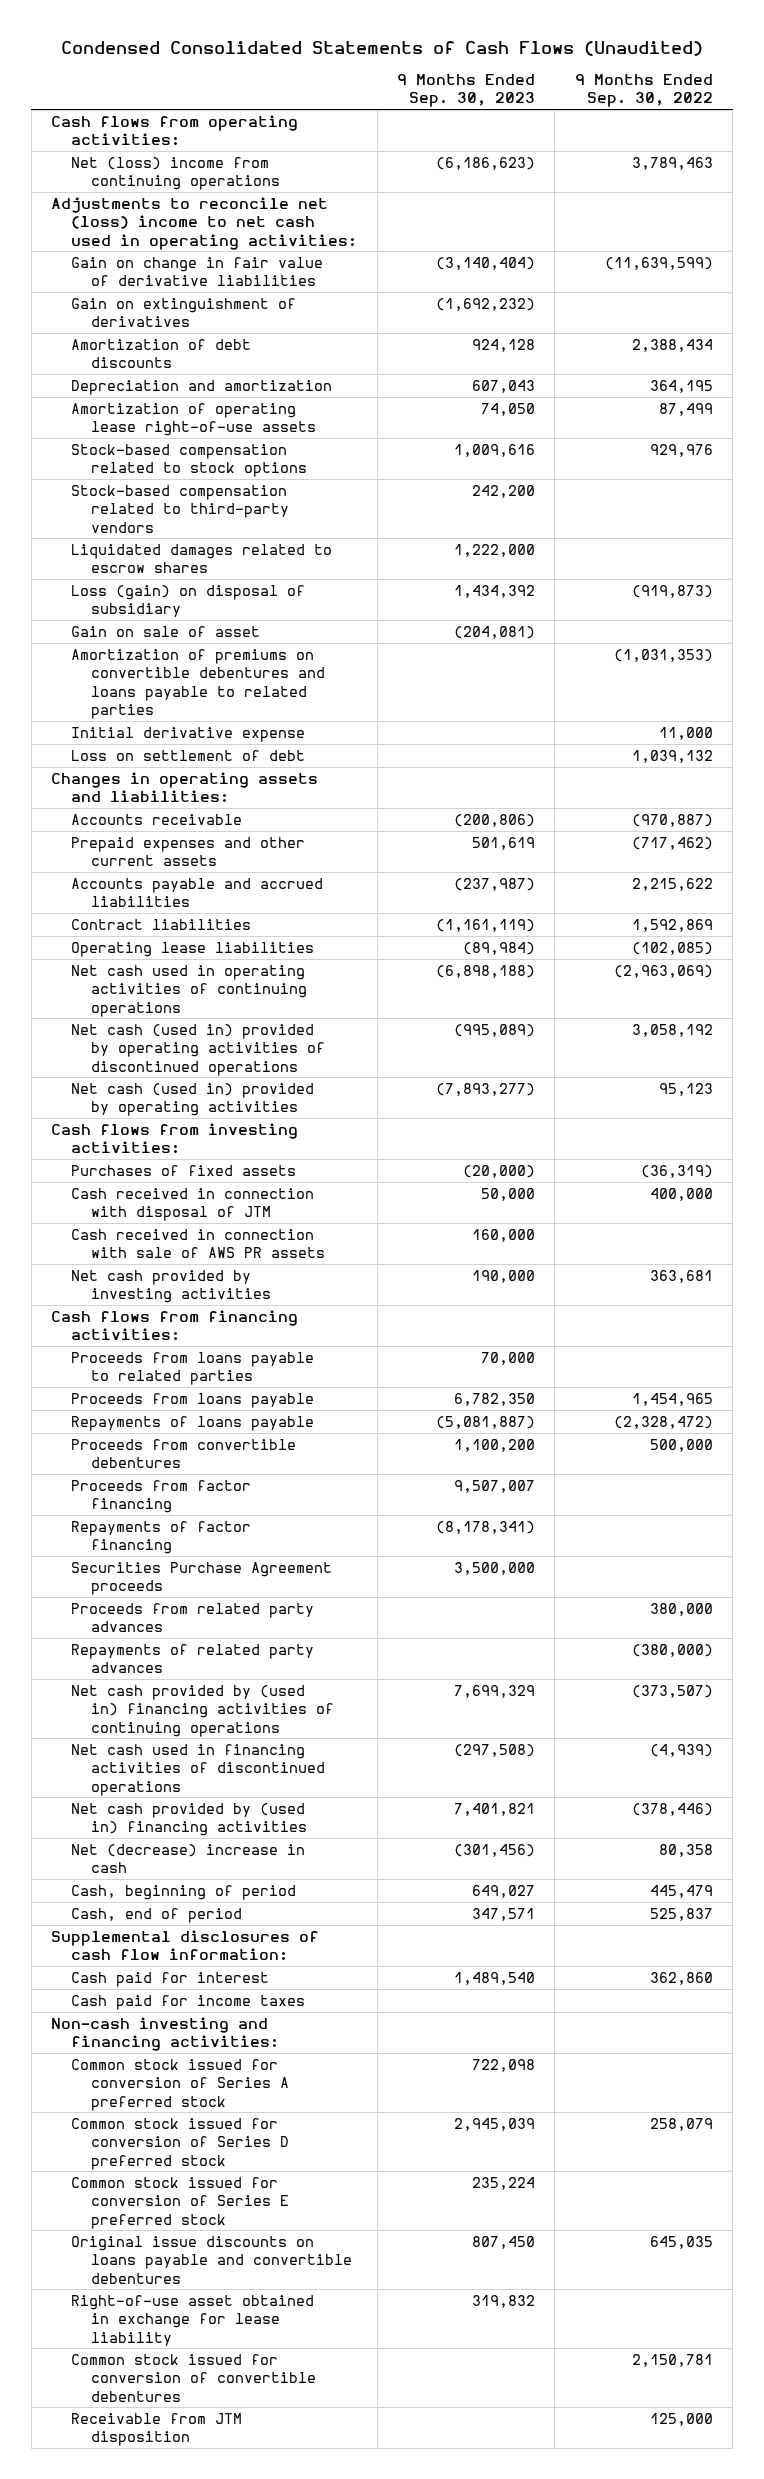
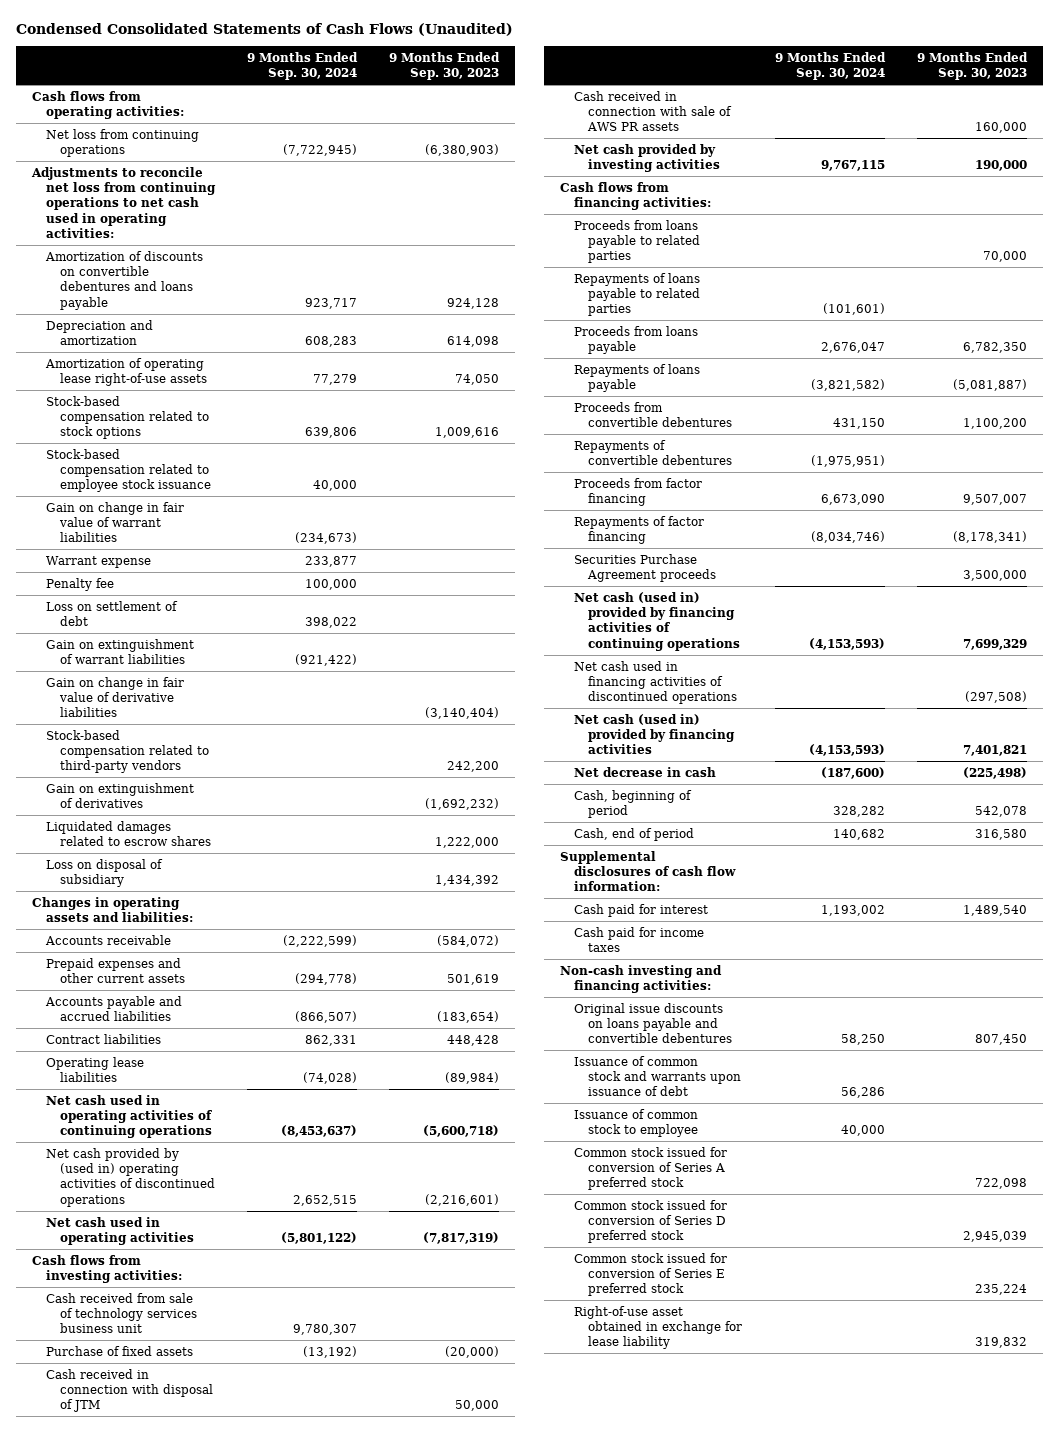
[574,73,713,108] 9 Months Ended Sep. 30, 2022 -> none
none -> [246,51,358,81] 9 Months Ended Sep. 30, 2024
[71,156,280,191] Net (loss) income from continuing operations -> [45,128,199,157] Net loss from continuing operations
[436,156,536,170] (6,186,623) -> [424,143,499,156] (6,380,903)
[51,196,358,250] Adjustments to reconcile net (loss) income to net cash used in operating activities: -> [30,166,216,238] Adjustments to reconcile net loss from continuing operations to net cash used in operating activities:
[71,338,252,369] Amortization of debt discounts -> [44,250,203,310] Amortization of discounts on convertible debentures and loans payable
[472,379,536,393] 607,043 -> [446,335,499,347] 614,098
none -> [45,448,211,493] Stock-based compensation related to employee stock issuance
none -> [45,501,184,543] Gain on change in fair value of warrant liabilities
none -> [45,555,151,568] Warrant expense
none -> [45,577,114,591] Penalty fee
[71,749,306,761] Loss on settlement of debt -> [45,600,178,626] Loss on settlement of debt
none -> [45,638,194,664] Gain on extinguishment of warrant liabilities
[71,256,324,287] Gain on change in fair value of derivative liabilities -> [45,676,184,718] Gain on change in fair value of derivative liabilities
[71,297,297,328] Gain on extinguishment of derivatives -> [45,782,194,808] Gain on extinguishment of derivatives
[71,625,261,637] Gain on sale of asset -> none
[71,648,325,720] Amortization of premiums on convertible debentures and loans payable to related parties -> none
[71,726,306,742] Initial derivative expense -> none
[71,584,306,618] Loss (gain) on disposal of subsidiary -> [45,858,163,887] Loss on disposal of subsidiary
[454,813,536,827] (200,806) -> [436,934,499,947] (584,072)
[454,877,536,891] (237,987) -> [436,1010,499,1023] (183,654)
[436,918,536,932] (1,161,119) -> [446,1034,499,1046] 448,428
[436,964,536,978] (6,898,188) -> [422,1125,499,1138] (5,600,718)
[71,1023,325,1076] Net cash (used in) provided by operating activities of discontinued operations -> [45,1147,215,1207] Net cash provided by (used in) operating activities of discontinued operations
[454,1023,536,1037] (995,089) -> [424,1193,499,1206] (2,216,601)
[71,1082,315,1117] Net cash (used in) provided by operating activities -> [45,1216,194,1245] Net cash used in operating activities
[436,1082,536,1096] (7,893,277) -> [422,1231,499,1244] (7,817,319)
none -> [45,1292,197,1334] Cash received from sale of technology services business unit
[71,1164,297,1176] Purchases of fixed assets -> [45,1345,193,1356] Purchase of fixed assets
none -> [574,272,701,317] Repayments of loans payable to related parties
none -> [574,439,733,465] Repayments of convertible debentures
[71,1602,315,1633] Proceeds from related party advances -> none
[71,1643,315,1674] Repayments of related party advances -> none
[71,1684,334,1737] Net cash provided by (used in) financing activities of continuing operations -> [574,591,741,651] Net cash (used in) provided by financing activities of continuing operations
[71,1802,307,1837] Net cash provided by (used in) financing activities -> [574,713,736,755] Net cash (used in) provided by financing activities
[71,1843,306,1874] Net (decrease) increase in cash -> [574,766,717,777] Net decrease in cash
[454,1843,536,1857] (301,456) -> [962,766,1027,779] (225,498)
[472,1884,536,1898] 649,027 -> [974,805,1027,817] 542,078
[472,1907,536,1921] 347,571 -> [974,828,1027,840] 316,580
[71,2235,352,2284] Original issue discounts on loans payable and convertible debentures -> [574,1002,733,1044] Original issue discounts on loans payable and convertible debentures
none -> [574,1055,742,1097] Issuance of common stock and warrants upon issuance of debt
none -> [574,1108,699,1137] Issuance of common stock to employee
[71,2353,316,2402] Common stock issued for conversion of convertible debentures -> none
[71,2412,243,2447] Receivable from JTM disposition -> none

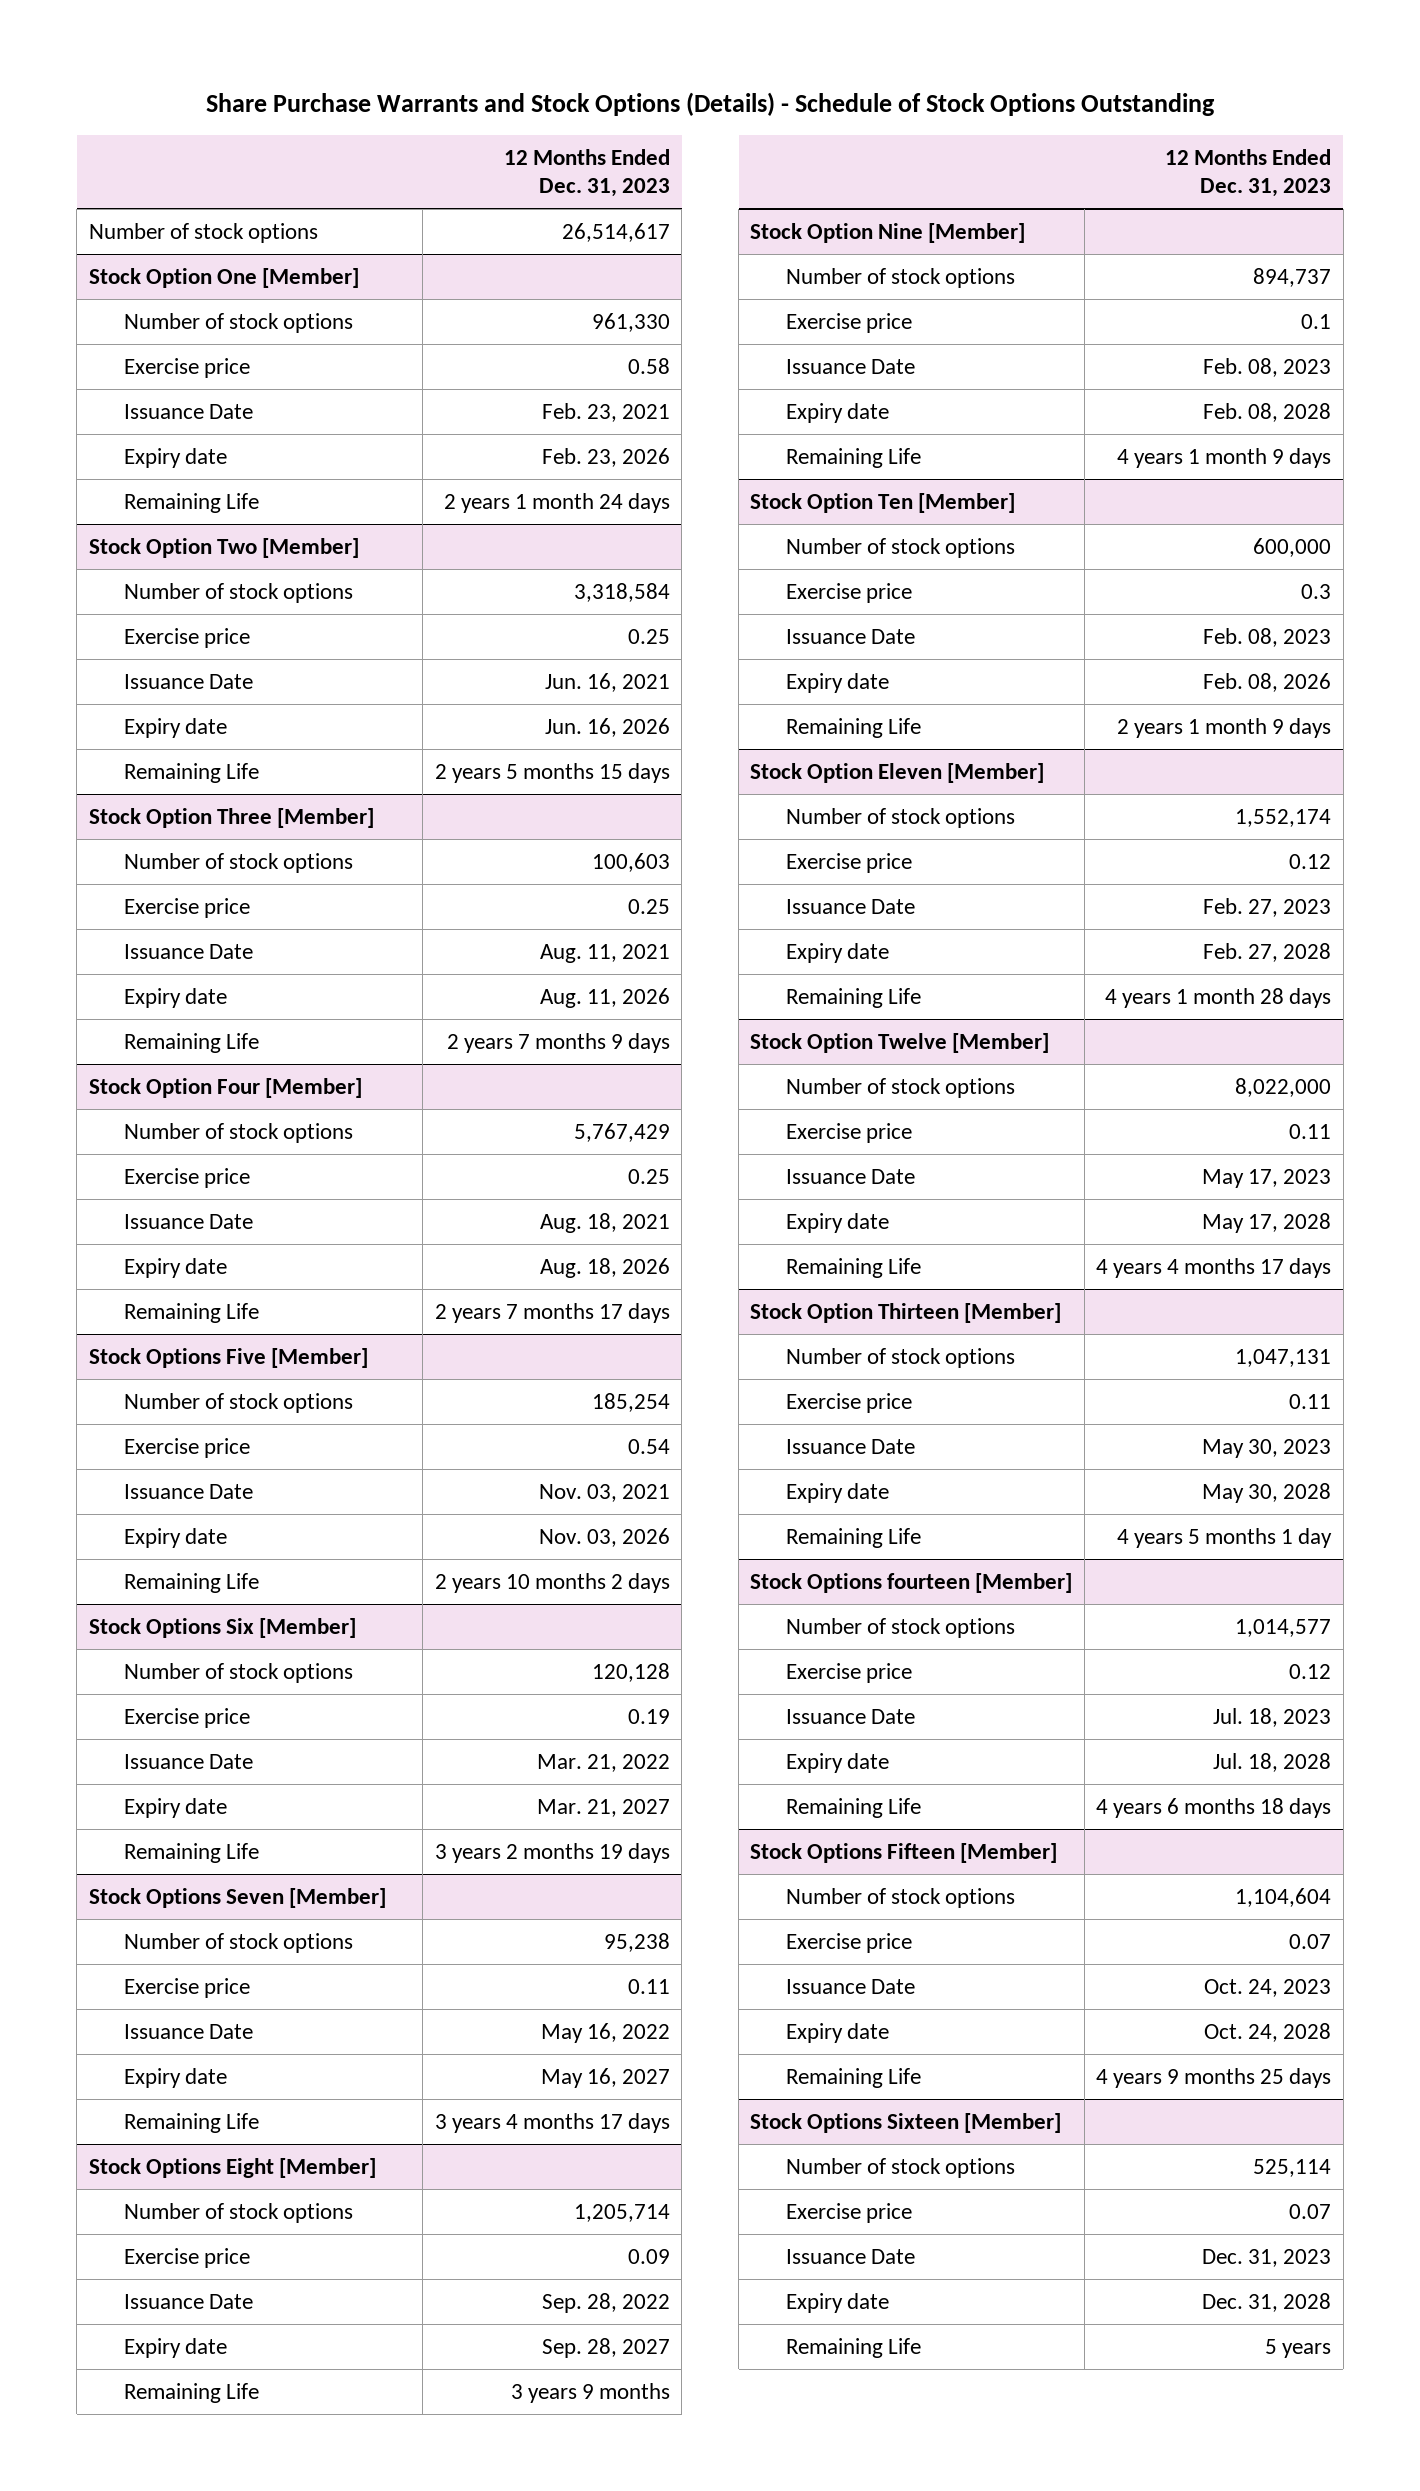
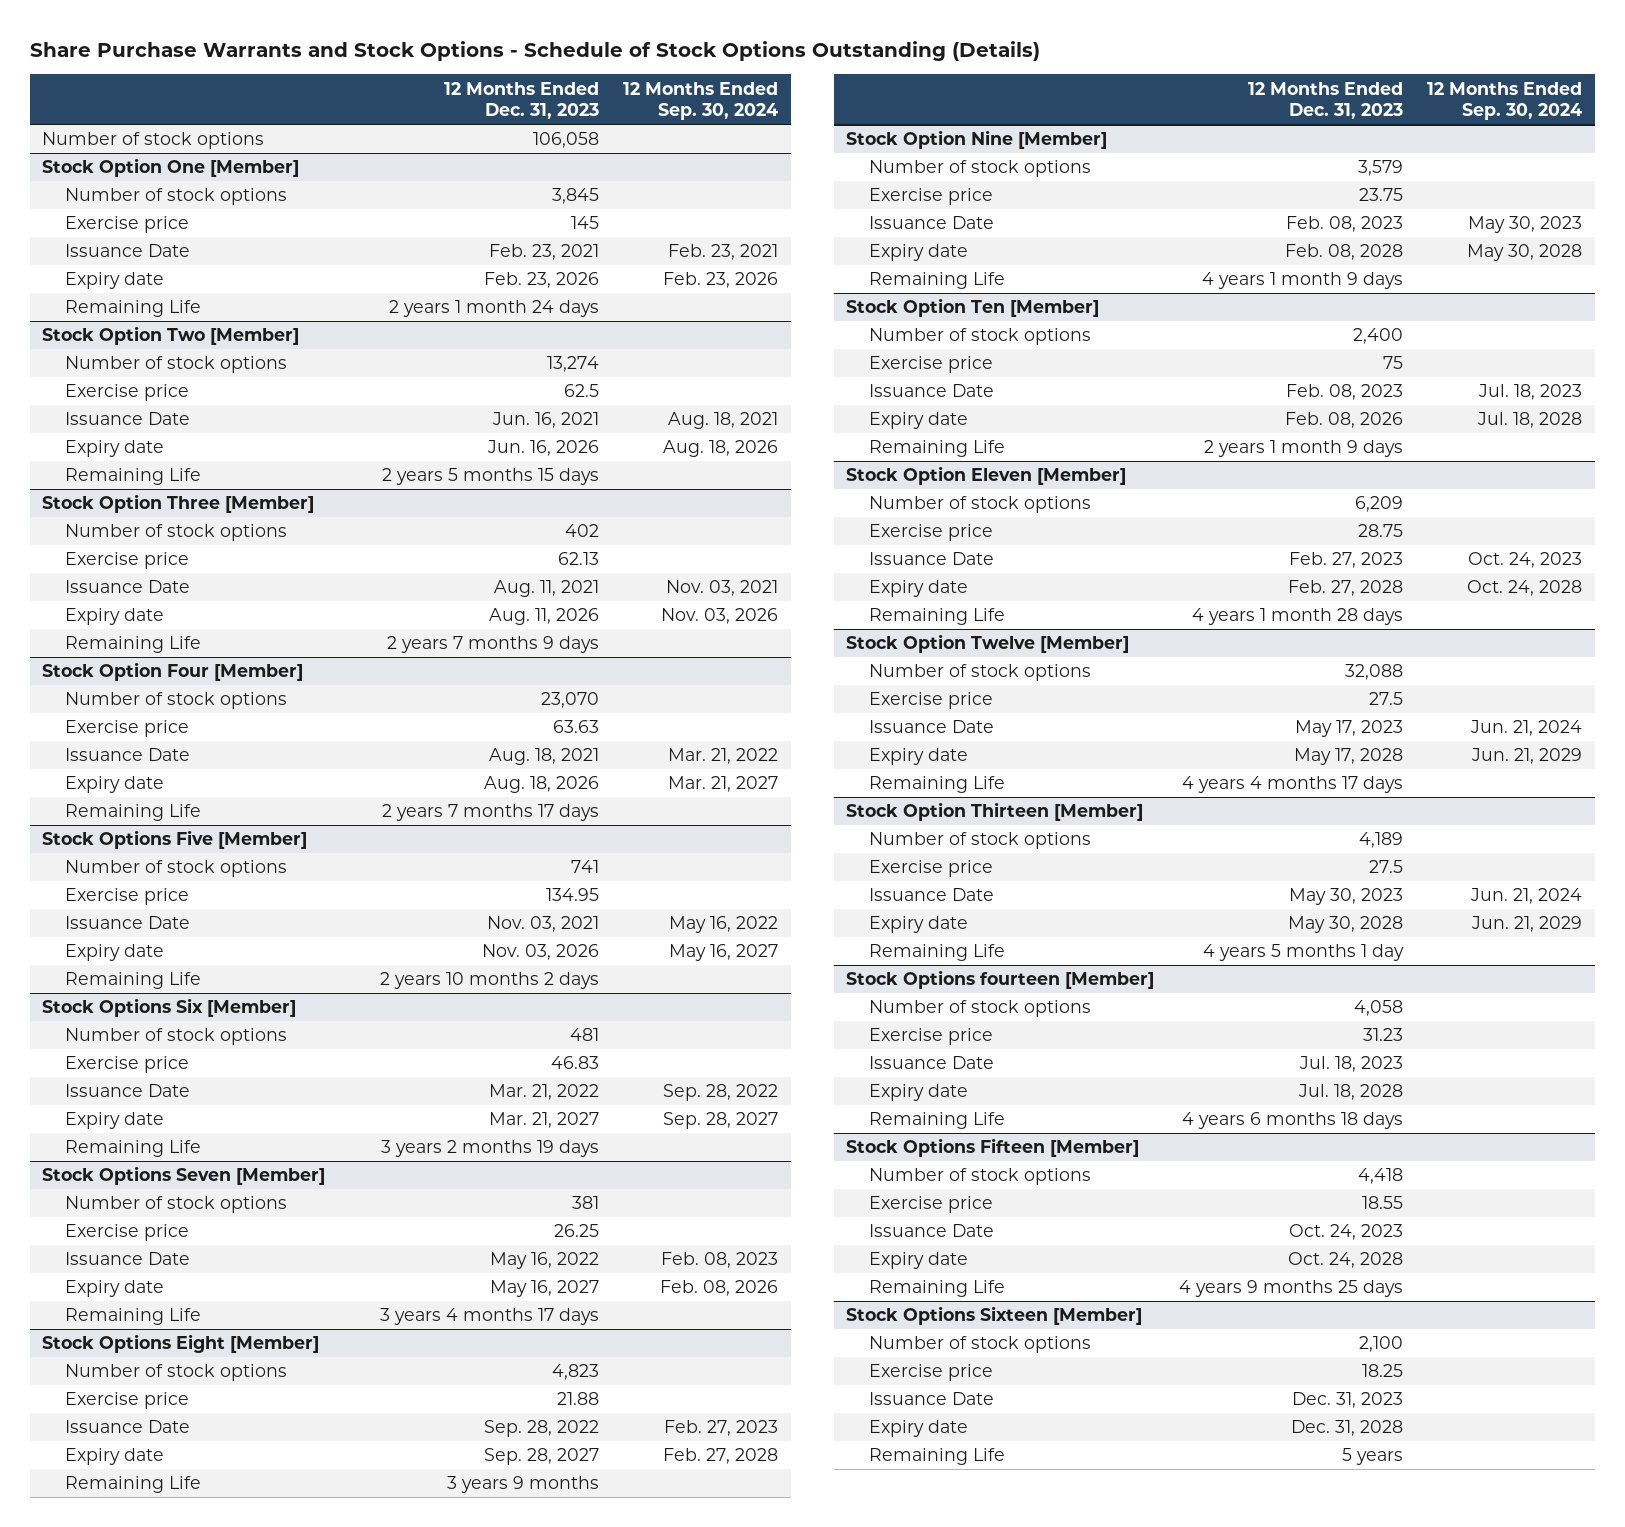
[206,92,1216,117] Share Purchase Warrants and Stock Options (Details) - Schedule of Stock Options Outstanding -> [30,41,1041,62] Share Purchase Warrants and Stock Options - Schedule of Stock Options Outstanding (Details)
none -> [623,81,779,121] 12 Months Ended Sep. 30, 2024
[561,222,670,242] 26,514,617 -> [532,132,599,149] 106,058
[591,312,670,332] 961,330 -> [551,188,599,205] 3,845
[627,357,670,374] 0.58 -> [570,216,599,230] 145
[573,582,670,602] 3,318,584 -> [546,356,599,373] 13,274
[627,628,670,644] 0.25 -> [563,384,599,398] 62.5
[591,852,670,872] 100,603 -> [564,524,599,538] 402
[627,898,670,914] 0.25 -> [557,552,599,566] 62.13
[573,1122,670,1142] 5,767,429 -> [540,692,599,709] 23,070
[627,1168,670,1184] 0.25 -> [552,720,599,734] 63.63
[591,1392,670,1412] 185,254 -> [570,860,599,874] 741
[627,1438,670,1454] 0.54 -> [545,888,599,902] 134.95
[591,1662,670,1682] 120,128 -> [569,1028,599,1042] 481
[627,1708,670,1724] 0.19 -> [550,1056,599,1070] 46.83
[603,1932,670,1952] 95,238 -> [571,1196,599,1210] 381
[627,1978,670,1994] 0.11 -> [553,1224,599,1238] 26.25
[573,2203,670,2222] 1,205,714 -> [551,1364,599,1381] 4,823
[627,2248,670,2264] 0.09 -> [556,1392,599,1406] 21.88
[1253,267,1332,287] 894,737 -> [1357,160,1403,177] 3,579
[1301,313,1332,329] 0.1 -> [1358,188,1403,202] 23.75
[1253,537,1332,557] 600,000 -> [1352,328,1403,345] 2,400
[1301,583,1332,599] 0.3 -> [1382,356,1403,370] 75
[1235,808,1332,827] 1,552,174 -> [1354,496,1403,513] 6,209
[1289,853,1332,869] 0.12 -> [1357,524,1403,538] 28.75
[1235,1077,1332,1097] 8,022,000 -> [1344,664,1403,681] 32,088
[1289,1123,1332,1139] 0.11 -> [1368,692,1403,706] 27.5
[1235,1348,1332,1367] 1,047,131 -> [1358,832,1403,849] 4,189
[1289,1393,1332,1409] 0.11 -> [1368,860,1403,874] 27.5
[1235,1618,1332,1637] 1,014,577 -> [1353,1000,1403,1017] 4,058
[1289,1663,1332,1679] 0.12 -> [1362,1028,1403,1042] 31.23
[1235,1887,1332,1907] 1,104,604 -> [1357,1168,1403,1185] 4,418
[1289,1933,1332,1949] 0.07 -> [1361,1196,1403,1210] 18.55
[1253,2158,1332,2177] 525,114 -> [1358,1336,1403,1353] 2,100
[1289,2203,1332,2219] 0.07 -> [1361,1364,1403,1378] 18.25

